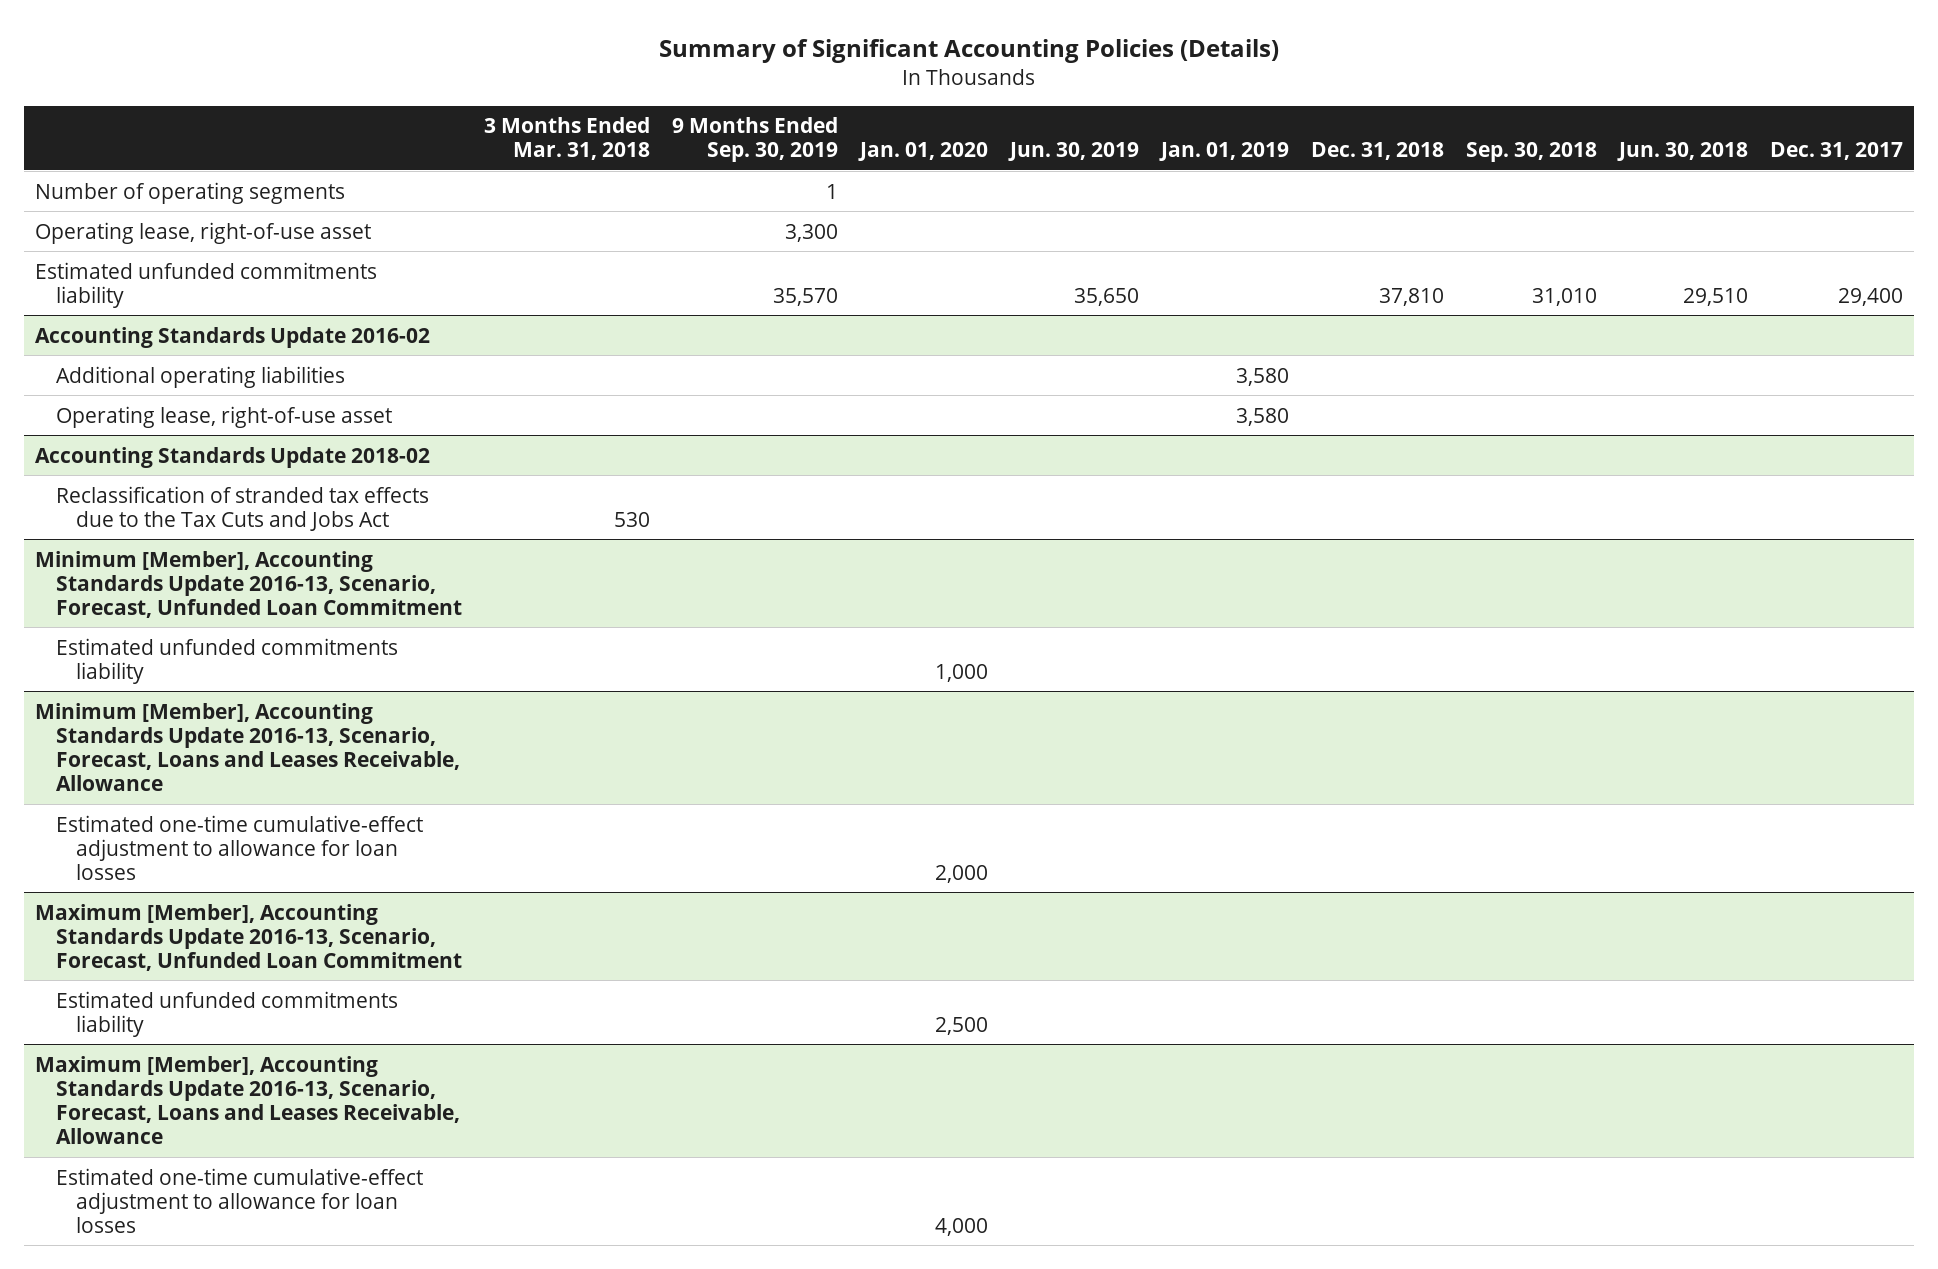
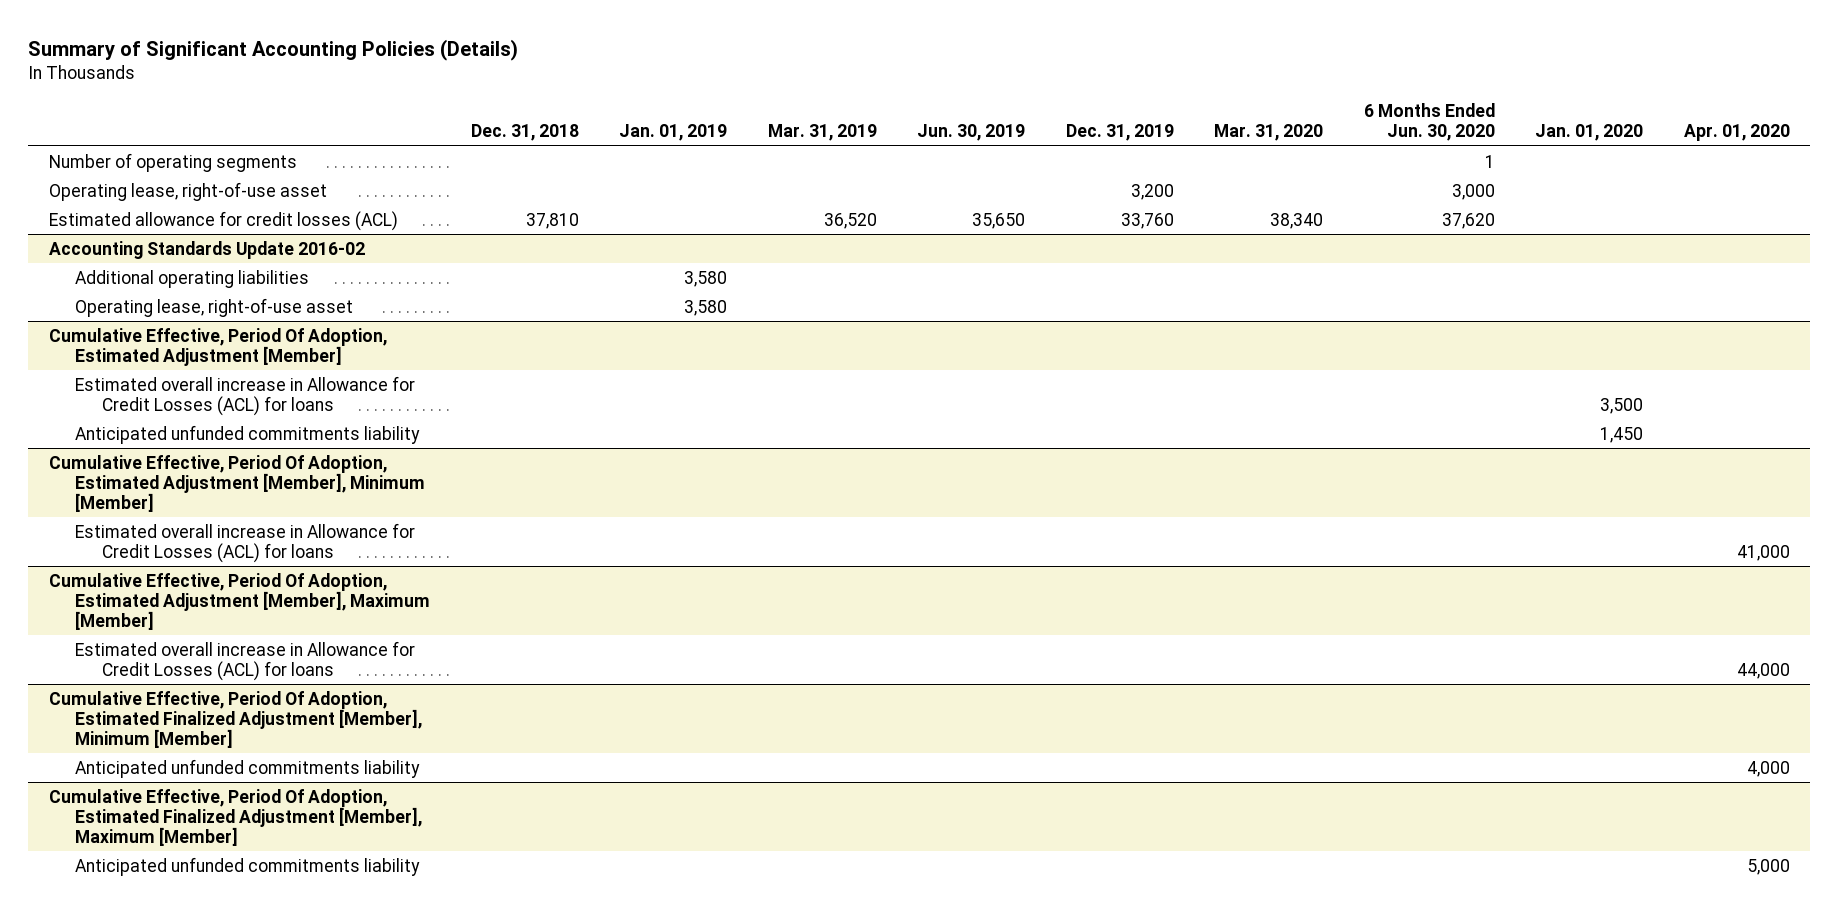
[483,117,650,161] 3 Months Ended Mar. 31, 2018 -> none
[671,117,838,163] 9 Months Ended Sep. 30, 2019 -> none
[1465,142,1597,163] Sep. 30, 2018 -> none
[1616,142,1748,162] Jun. 30, 2018 -> none
[1769,142,1903,161] Dec. 31, 2017 -> none
none -> [767,124,877,142] Mar. 31, 2019
none -> [1065,124,1174,142] Dec. 31, 2019
none -> [1214,124,1324,142] Mar. 31, 2020
none -> [1363,103,1495,142] 6 Months Ended Jun. 30, 2020
none -> [1683,124,1790,142] Apr. 01, 2020
[35,261,378,308] Estimated unfunded commitments liability -> [48,210,398,231] Estimated allowance for credit losses (ACL)
[35,446,431,468] Accounting Standards Update 2018-02 -> none
[55,485,429,531] Reclassification of stranded tax effects due to the Tax Cuts and Jobs Act -> none
[35,550,462,618] Minimum [Member], Accounting Standards Update 2016-13, Scenario, Forecast, Unfunded Loan Commitment -> none
[55,637,398,684] Estimated unfunded commitments liability -> none
[35,702,460,791] Minimum [Member], Accounting Standards Update 2016-13, Scenario, Forecast, Loans and Leases Receivable, Allowance -> none
[55,814,423,880] Estimated one-time cumulative-effect adjustment to allowance for loan losses -> none
[35,903,462,971] Maximum [Member], Accounting Standards Update 2016-13, Scenario, Forecast, Unfunded Loan Commitment -> none
[55,990,398,1037] Estimated unfunded commitments liability -> none
[35,1055,460,1144] Maximum [Member], Accounting Standards Update 2016-13, Scenario, Forecast, Loans and Leases Receivable, Allowance -> none
[55,1167,423,1233] Estimated one-time cumulative-effect adjustment to allowance for loan losses -> none
none -> [48,327,387,366] Cumulative Effective, Period Of Adoption, Estimated Adjustment [Member]
none -> [75,375,416,416] Estimated overall increase in Allowance for Credit Losses (ACL) for loans
none -> [75,424,421,444] Anticipated unfunded commitments liability
none -> [48,454,426,512] Cumulative Effective, Period Of Adoption, Estimated Adjustment [Member], Minimum [Member]
none -> [75,522,416,563] Estimated overall increase in Allowance for Credit Losses (ACL) for loans
none -> [48,572,431,630] Cumulative Effective, Period Of Adoption, Estimated Adjustment [Member], Maximum [Member]
none -> [75,640,416,681] Estimated overall increase in Allowance for Credit Losses (ACL) for loans
none -> [48,690,423,748] Cumulative Effective, Period Of Adoption, Estimated Finalized Adjustment [Member], Minimum [Member]
none -> [75,758,421,778] Anticipated unfunded commitments liability
none -> [48,788,423,846] Cumulative Effective, Period Of Adoption, Estimated Finalized Adjustment [Member], Maximum [Member]
none -> [75,856,421,876] Anticipated unfunded commitments liability

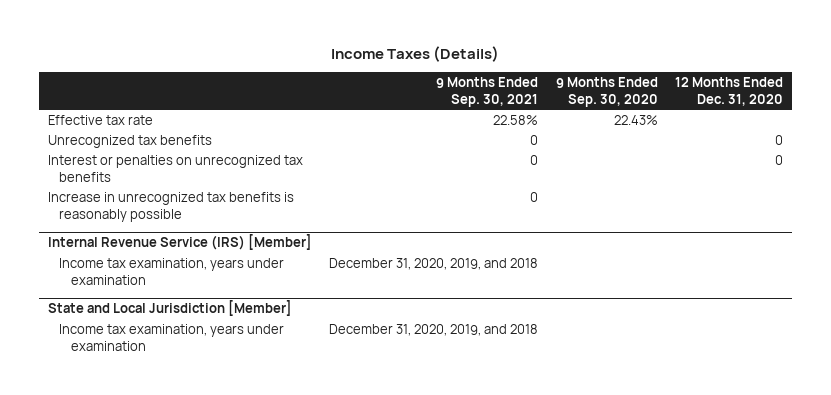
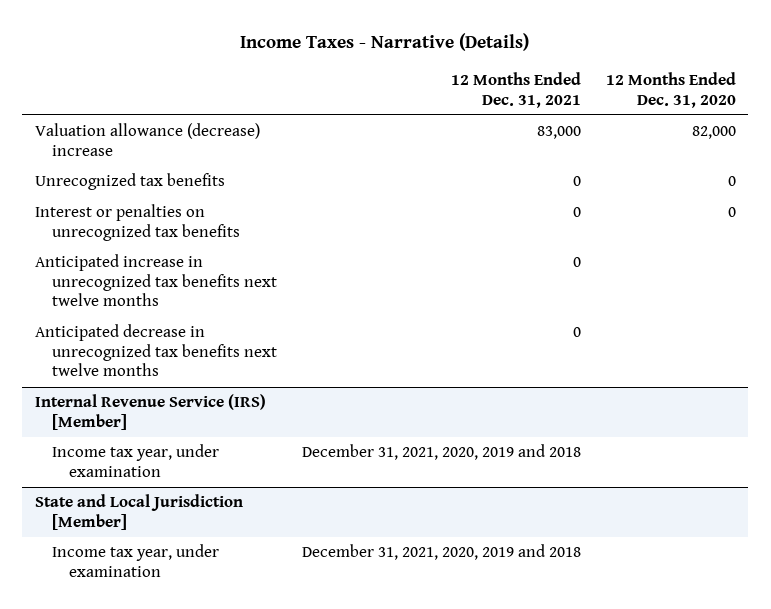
[331,46,500,63] Income Taxes (Details) -> [240,33,530,52] Income Taxes - Narrative (Details)
[436,77,539,108] 9 Months Ended Sep. 30, 2021 -> none
[555,77,658,108] 9 Months Ended Sep. 30, 2020 -> none
none -> [450,72,581,108] 12 Months Ended Dec. 31, 2021
[47,115,153,126] Effective tax rate -> none
none -> [34,123,260,156] Valuation allowance (decrease) increase
[47,192,294,222] Increase in unrecognized tax benefits is reasonably possible -> [34,254,277,307] Anticipated increase in unrecognized tax benefits next twelve months
none -> [34,324,277,377] Anticipated decrease in unrecognized tax benefits next twelve months
[59,258,285,285] Income tax examination, years under examination -> [51,444,219,477] Income tax year, under examination
[59,324,285,351] Income tax examination, years under examination -> [51,544,219,577] Income tax year, under examination

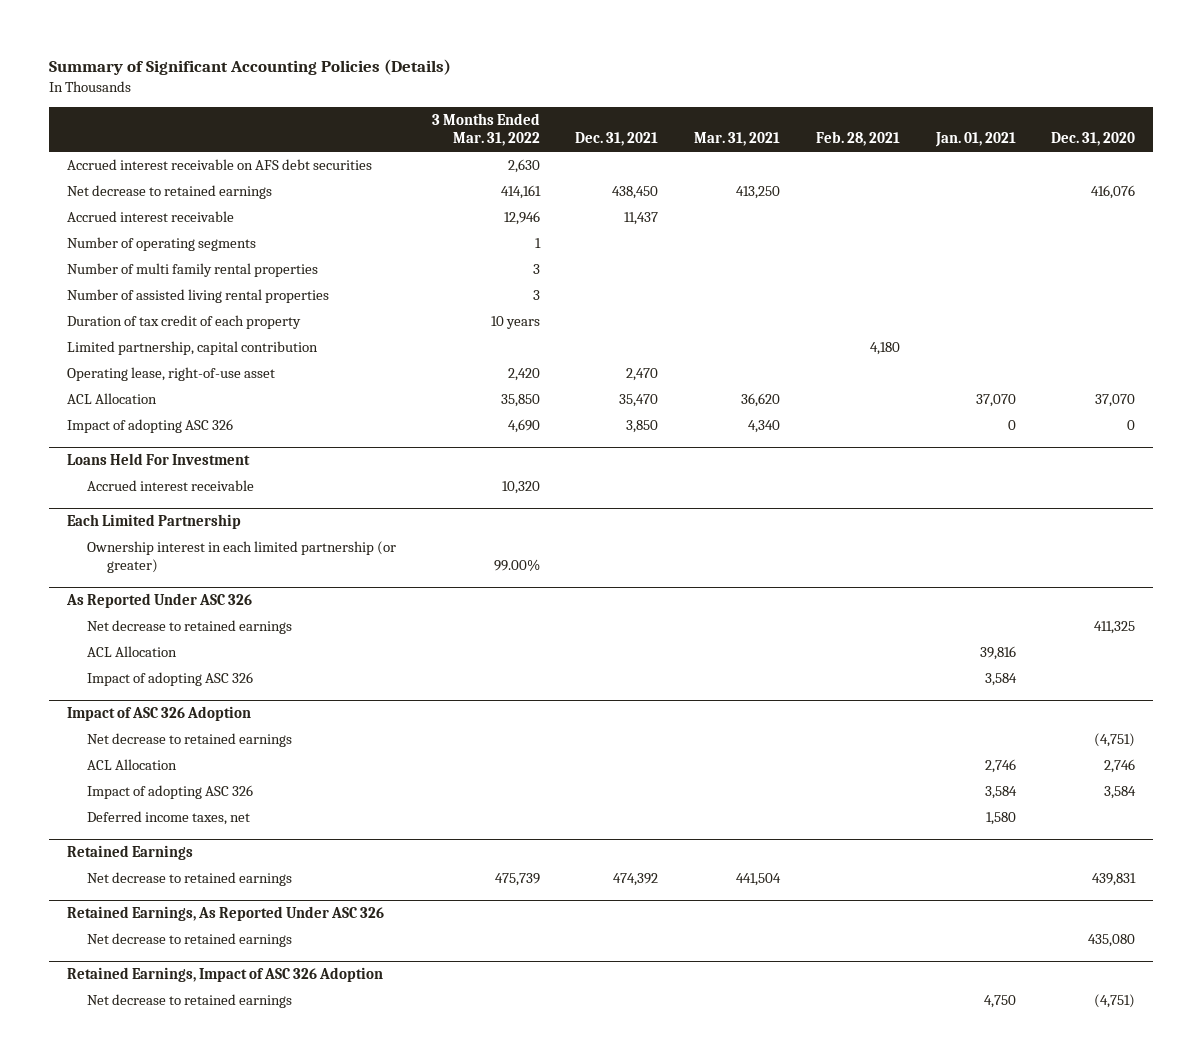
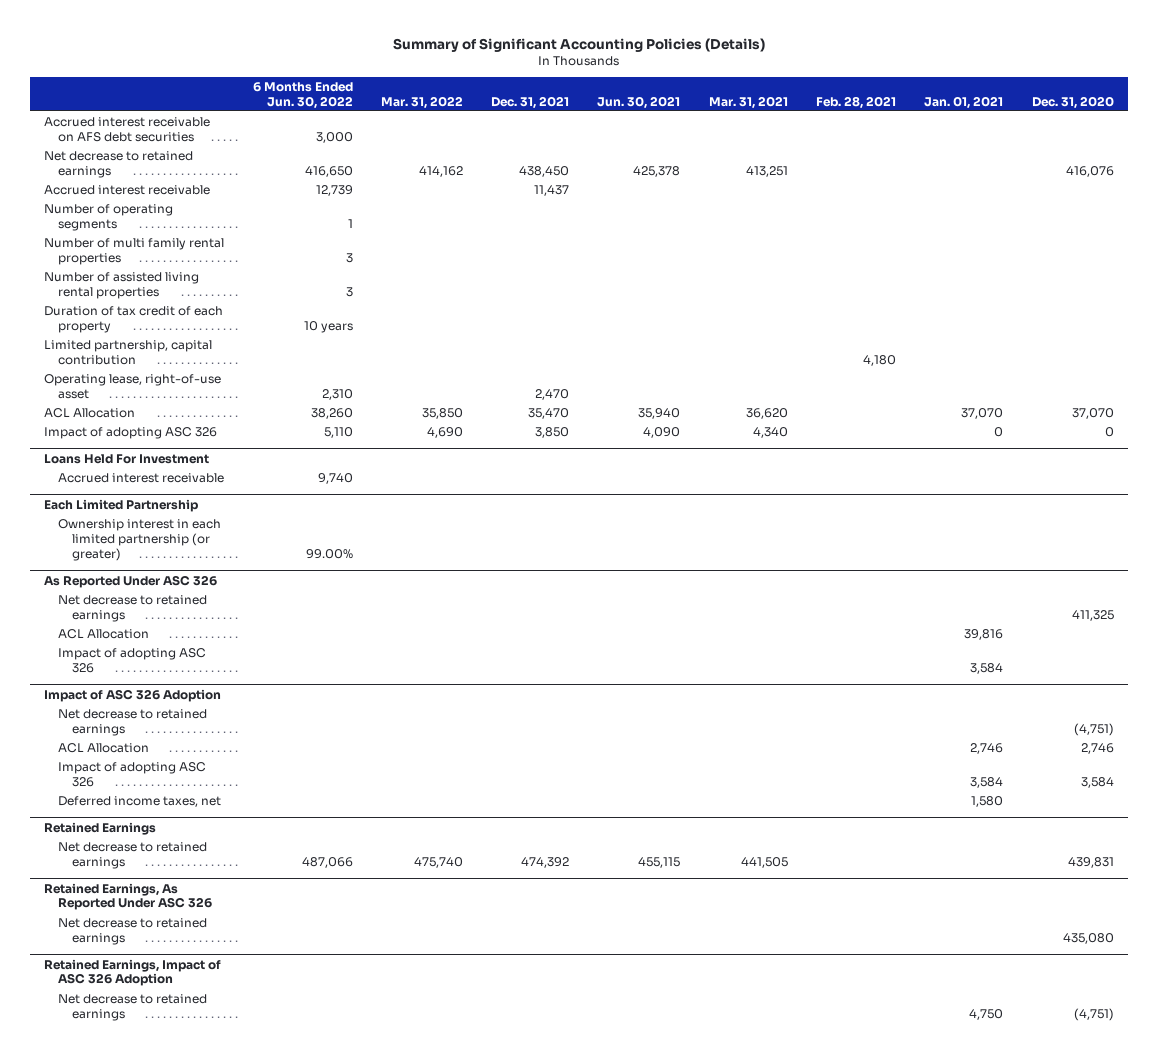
[431,113,540,147] 3 Months Ended Mar. 31, 2022 -> none
none -> [252,81,353,109] 6 Months Ended Jun. 30, 2022
none -> [380,95,463,109] Mar. 31, 2022
none -> [597,95,681,109] Jun. 30, 2021
[736,186,781,200] 413,250 -> [745,165,788,177] 413,251
[736,873,782,887] 441,504 -> [740,856,788,868] 441,505

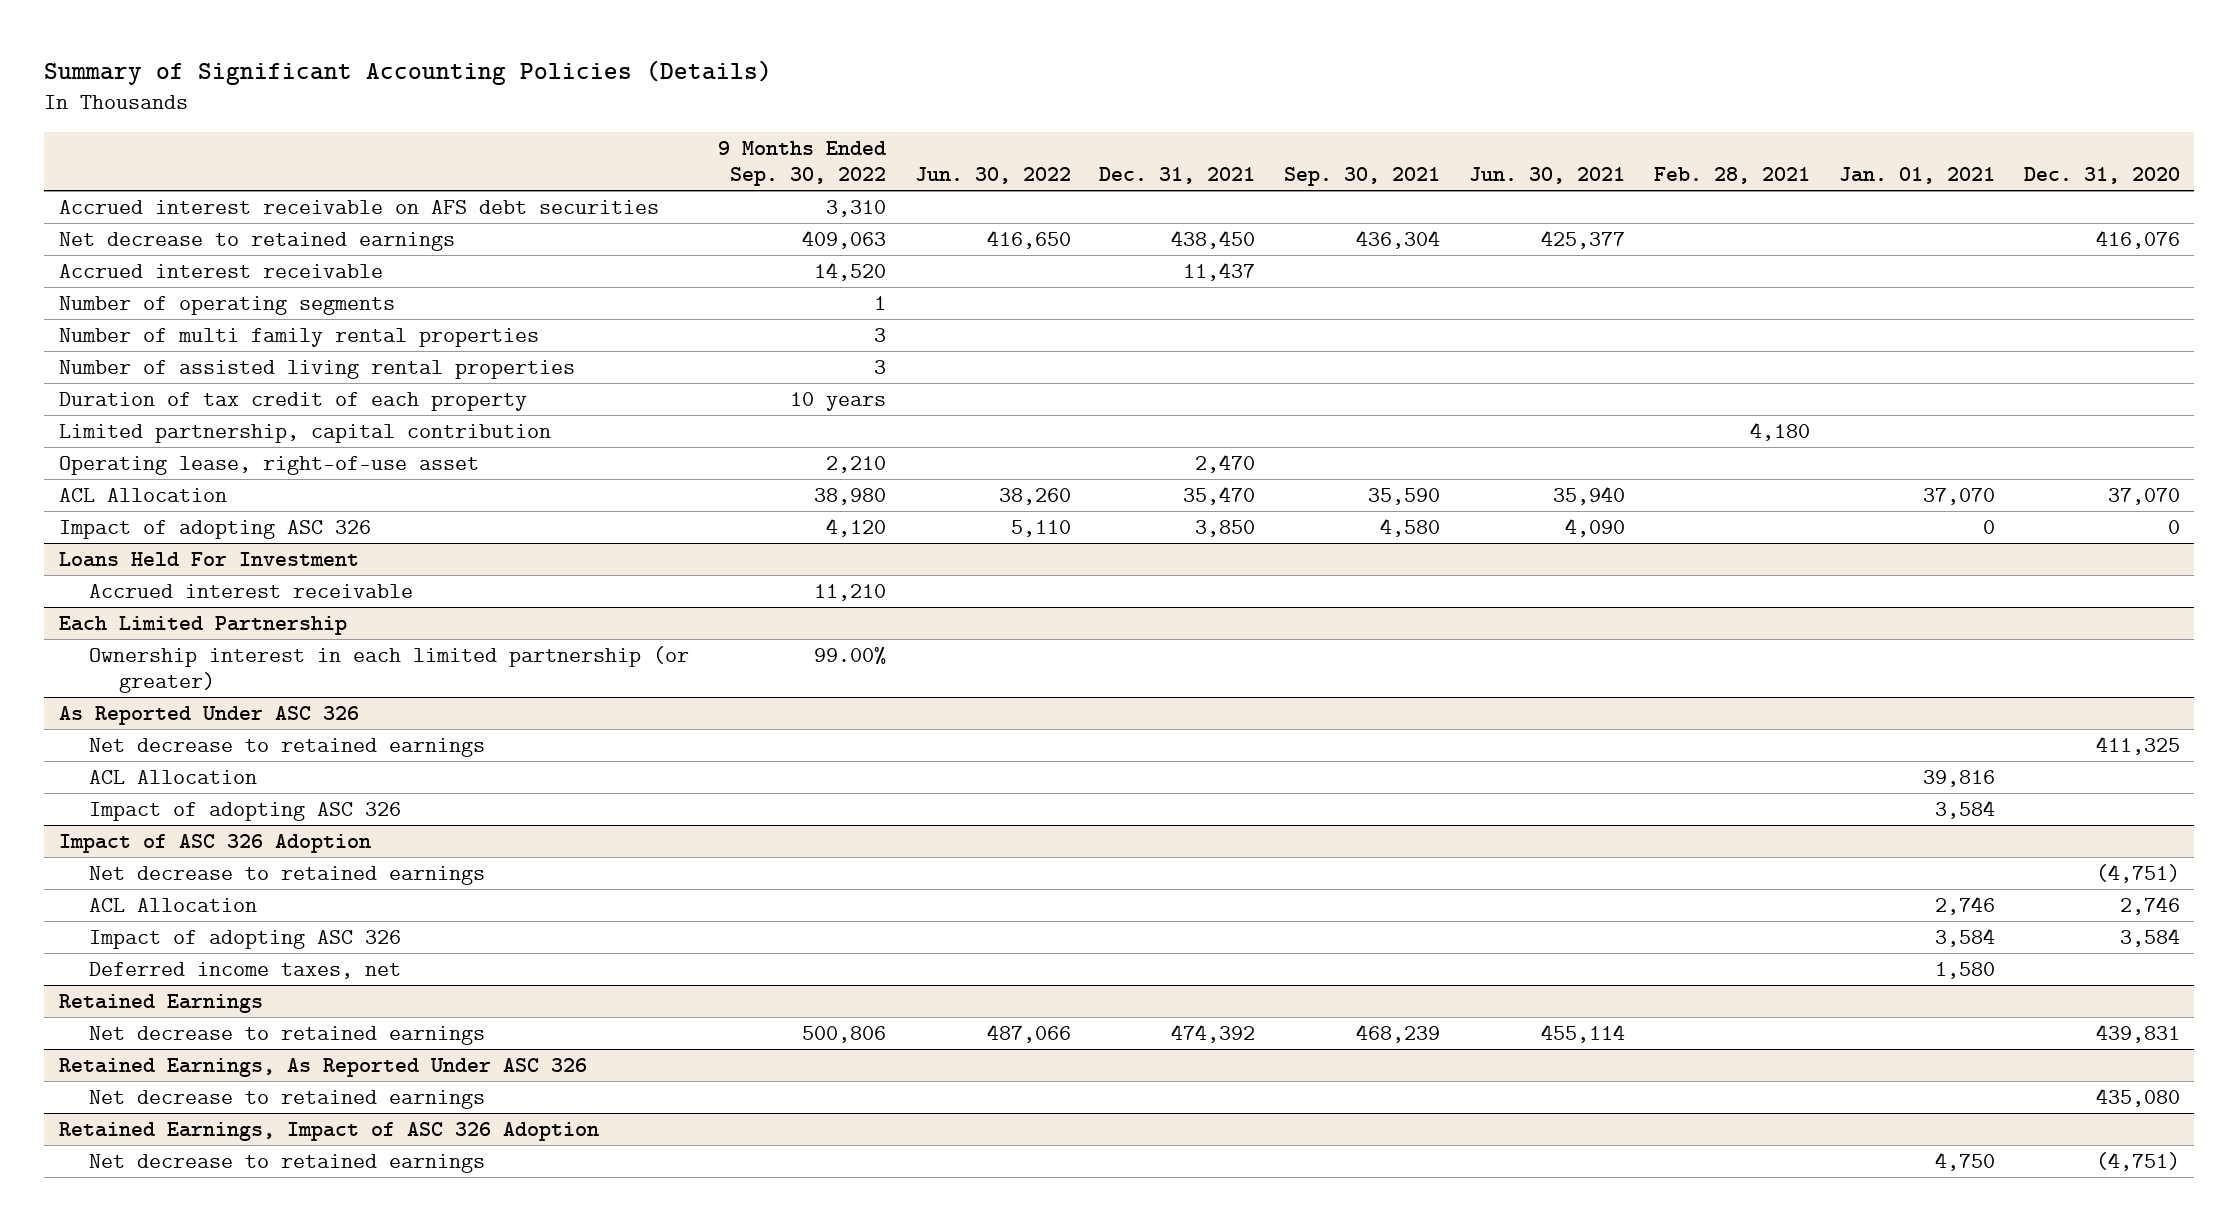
[252,81,353,109] 6 Months Ended Jun. 30, 2022 -> none
[380,95,463,109] Mar. 31, 2022 -> none
[708,95,788,109] Mar. 31, 2021 -> none
none -> [717,140,886,186] 9 Months Ended Sep. 30, 2022
none -> [914,166,1071,184] Jun. 30, 2022
none -> [1284,166,1441,186] Sep. 30, 2021
[633,165,681,177] 425,378 -> [1541,230,1626,250] 425,377
[638,856,681,868] 455,115 -> [1541,1024,1626,1044] 455,114

